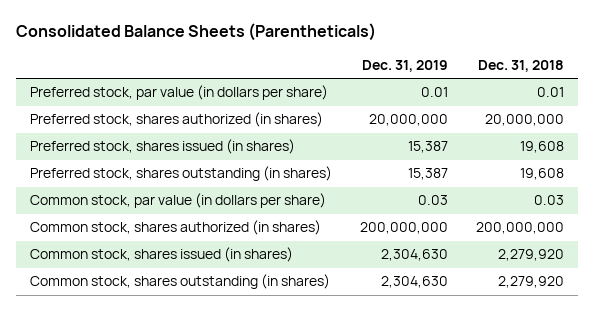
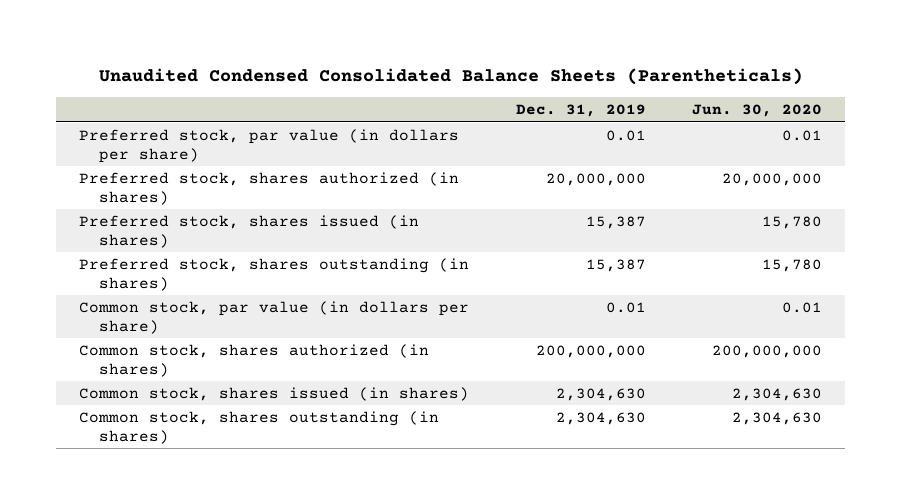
[15,23,376,42] Consolidated Balance Sheets (Parentheticals) -> [98,68,803,86] Unaudited Condensed Consolidated Balance Sheets (Parentheticals)
[478,59,565,72] Dec. 31, 2018 -> none
none -> [692,104,823,118] Jun. 30, 2020
[417,195,448,206] 0.03 -> [605,301,646,313] 0.01

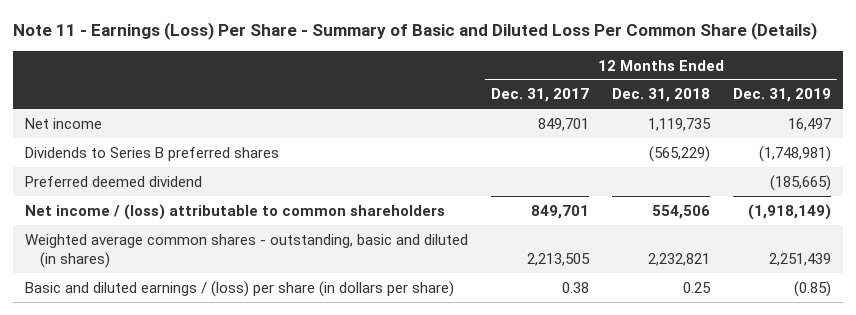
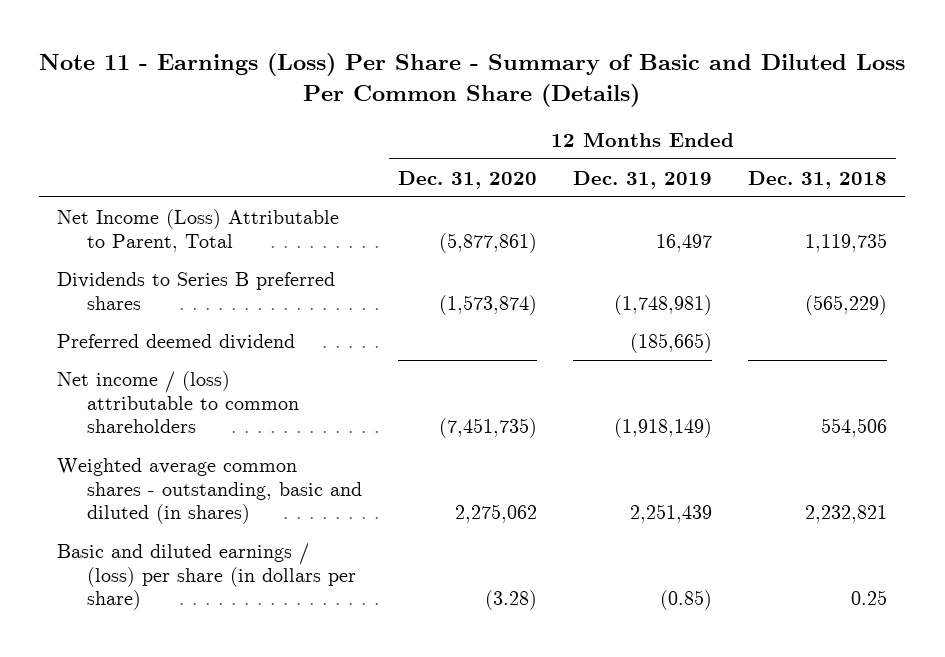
[490,88,589,103] Dec. 31, 2017 -> none
none -> [398,170,538,189] Dec. 31, 2020
[24,117,102,129] Net income -> [57,208,340,252] Net Income (Loss) Attributable to Parent, Total

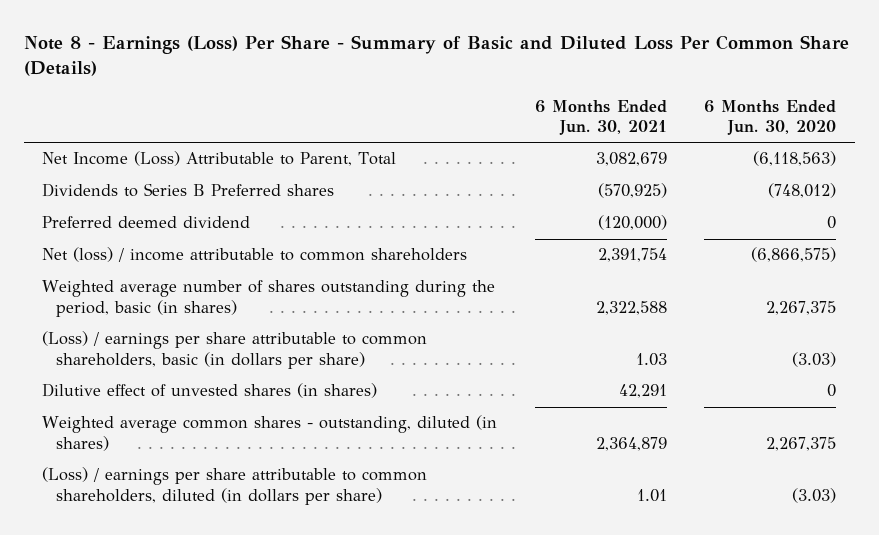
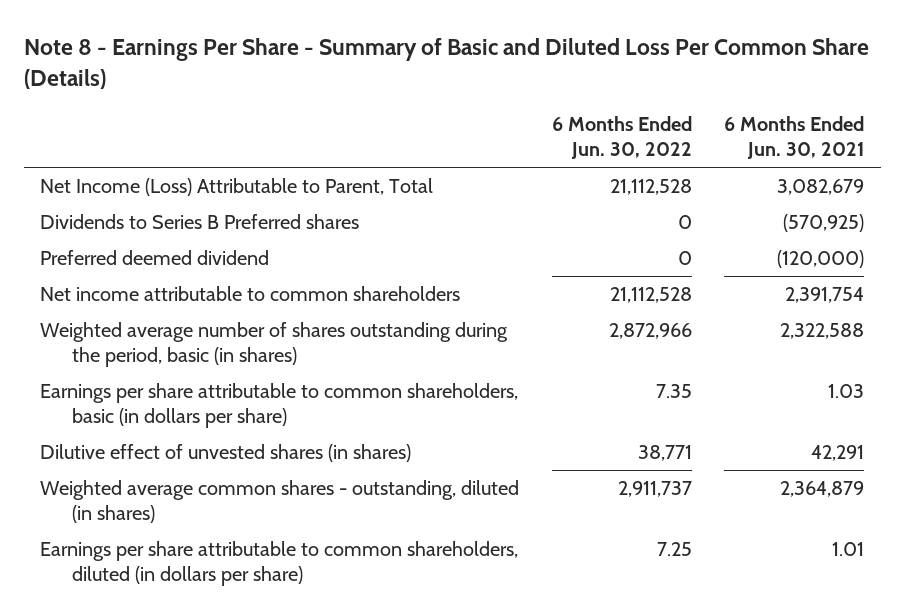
[23,34,849,77] Note 8 - Earnings (Loss) Per Share - Summary of Basic and Diluted Loss Per Common Share (Details) -> [24,38,870,90] Note 8 - Earnings Per Share - Summary of Basic and Diluted Loss Per Common Share (Details)
[704,99,837,136] 6 Months Ended Jun. 30, 2020 -> none
none -> [551,116,692,160] 6 Months Ended Jun. 30, 2022
[42,247,468,263] Net (loss) / income attributable to common shareholders -> [40,286,461,302] Net income attributable to common shareholders
[42,331,428,369] (Loss) / earnings per share attributable to common shareholders, basic (in dollars per share) -> [40,383,519,429] Earnings per share attributable to common shareholders, basic (in dollars per share)
[42,467,428,505] (Loss) / earnings per share attributable to common shareholders, diluted (in dollars per share) -> [40,541,519,587] Earnings per share attributable to common shareholders, diluted (in dollars per share)

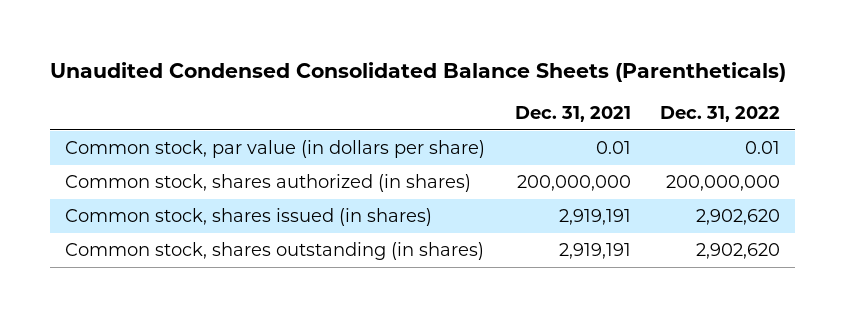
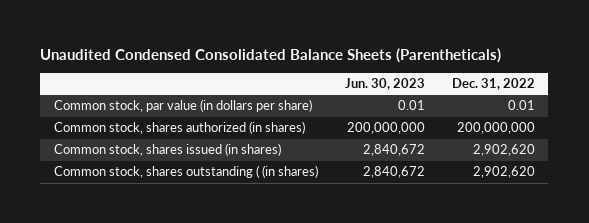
[514,106,631,123] Dec. 31, 2021 -> none
none -> [344,77,425,90] Jun. 30, 2023
[65,242,485,261] Common stock, shares outstanding (in shares) -> [53,165,318,179] Common stock, shares outstanding ( (in shares)

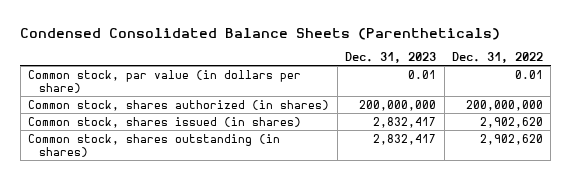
[40,47,502,63] Unaudited Condensed Consolidated Balance Sheets (Parentheticals) -> [20,27,501,40] Condensed Consolidated Balance Sheets (Parentheticals)
[344,77,425,90] Jun. 30, 2023 -> none
none -> [345,52,437,64] Dec. 31, 2023
[53,165,318,179] Common stock, shares outstanding ( (in shares) -> [28,133,281,157] Common stock, shares outstanding (in shares)

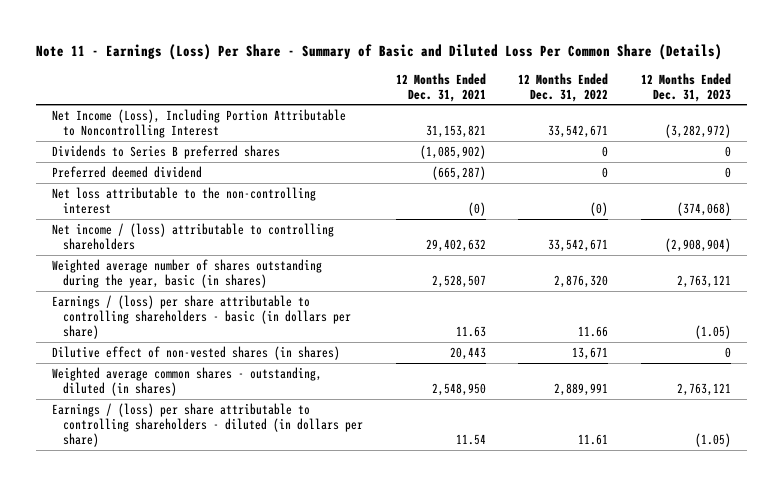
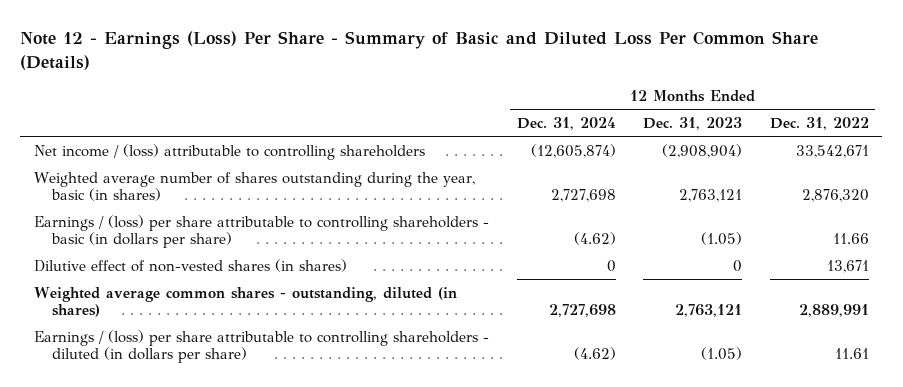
[36,43,723,60] Note 11 - Earnings (Loss) Per Share - Summary of Basic and Diluted Loss Per Common Share (Details) -> [20,30,819,70] Note 12 - Earnings (Loss) Per Share - Summary of Basic and Diluted Loss Per Common Share (Details)
[395,72,486,102] 12 Months Ended Dec. 31, 2021 -> none
none -> [516,117,616,131] Dec. 31, 2024
[52,108,347,138] Net Income (Loss), Including Portion Attributable to Noncontrolling Interest -> none
[52,144,281,159] Dividends to Series B preferred shares -> none
[52,165,203,178] Preferred deemed dividend -> none
[52,186,317,214] Net loss attributable to the non-controlling interest -> none

